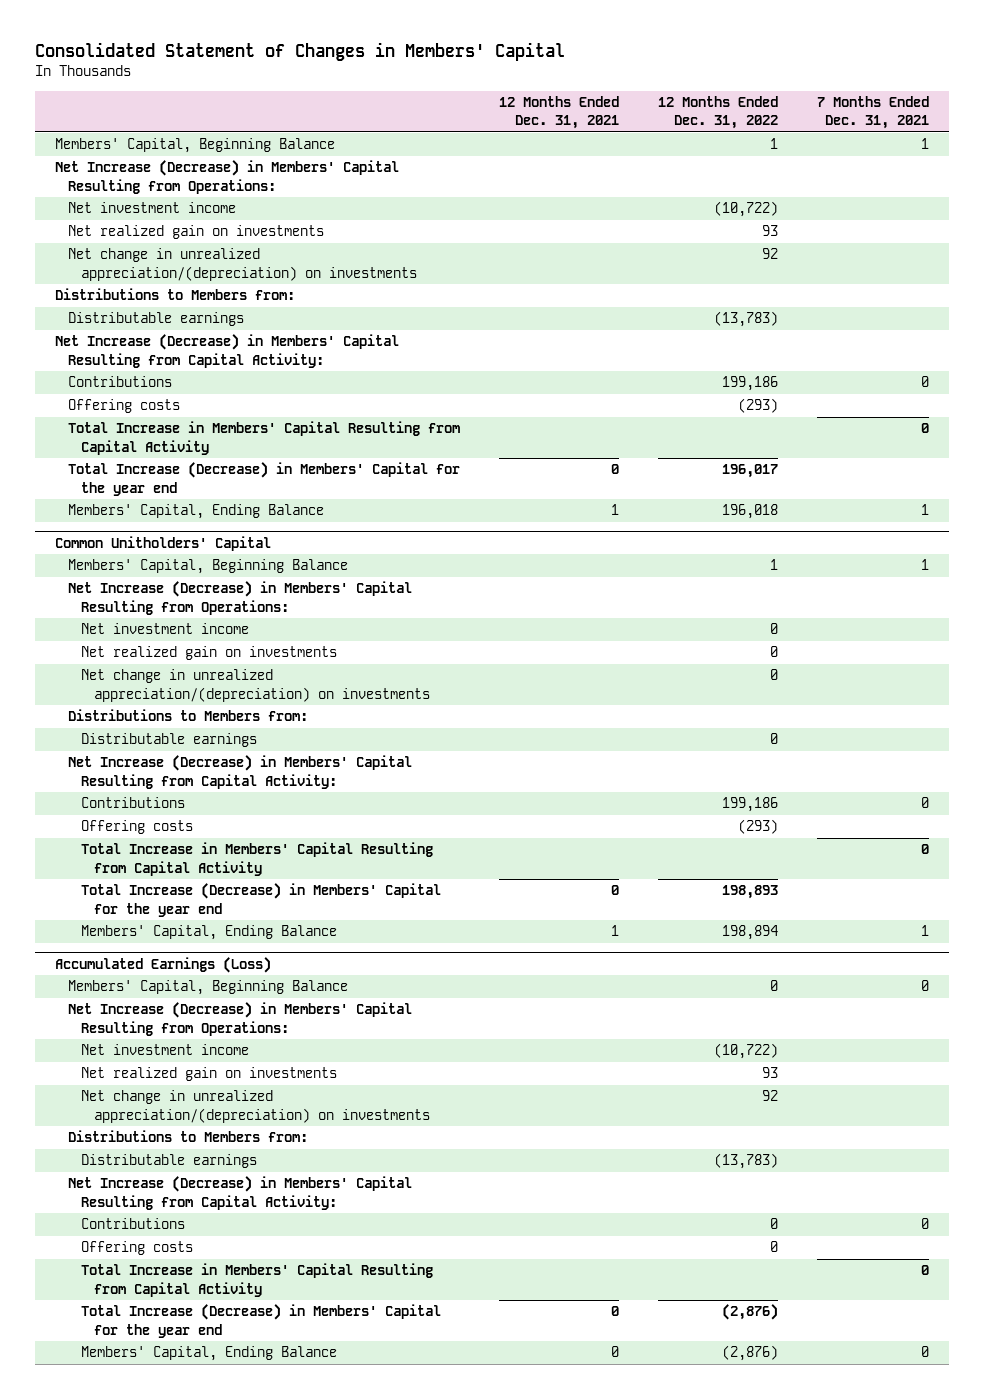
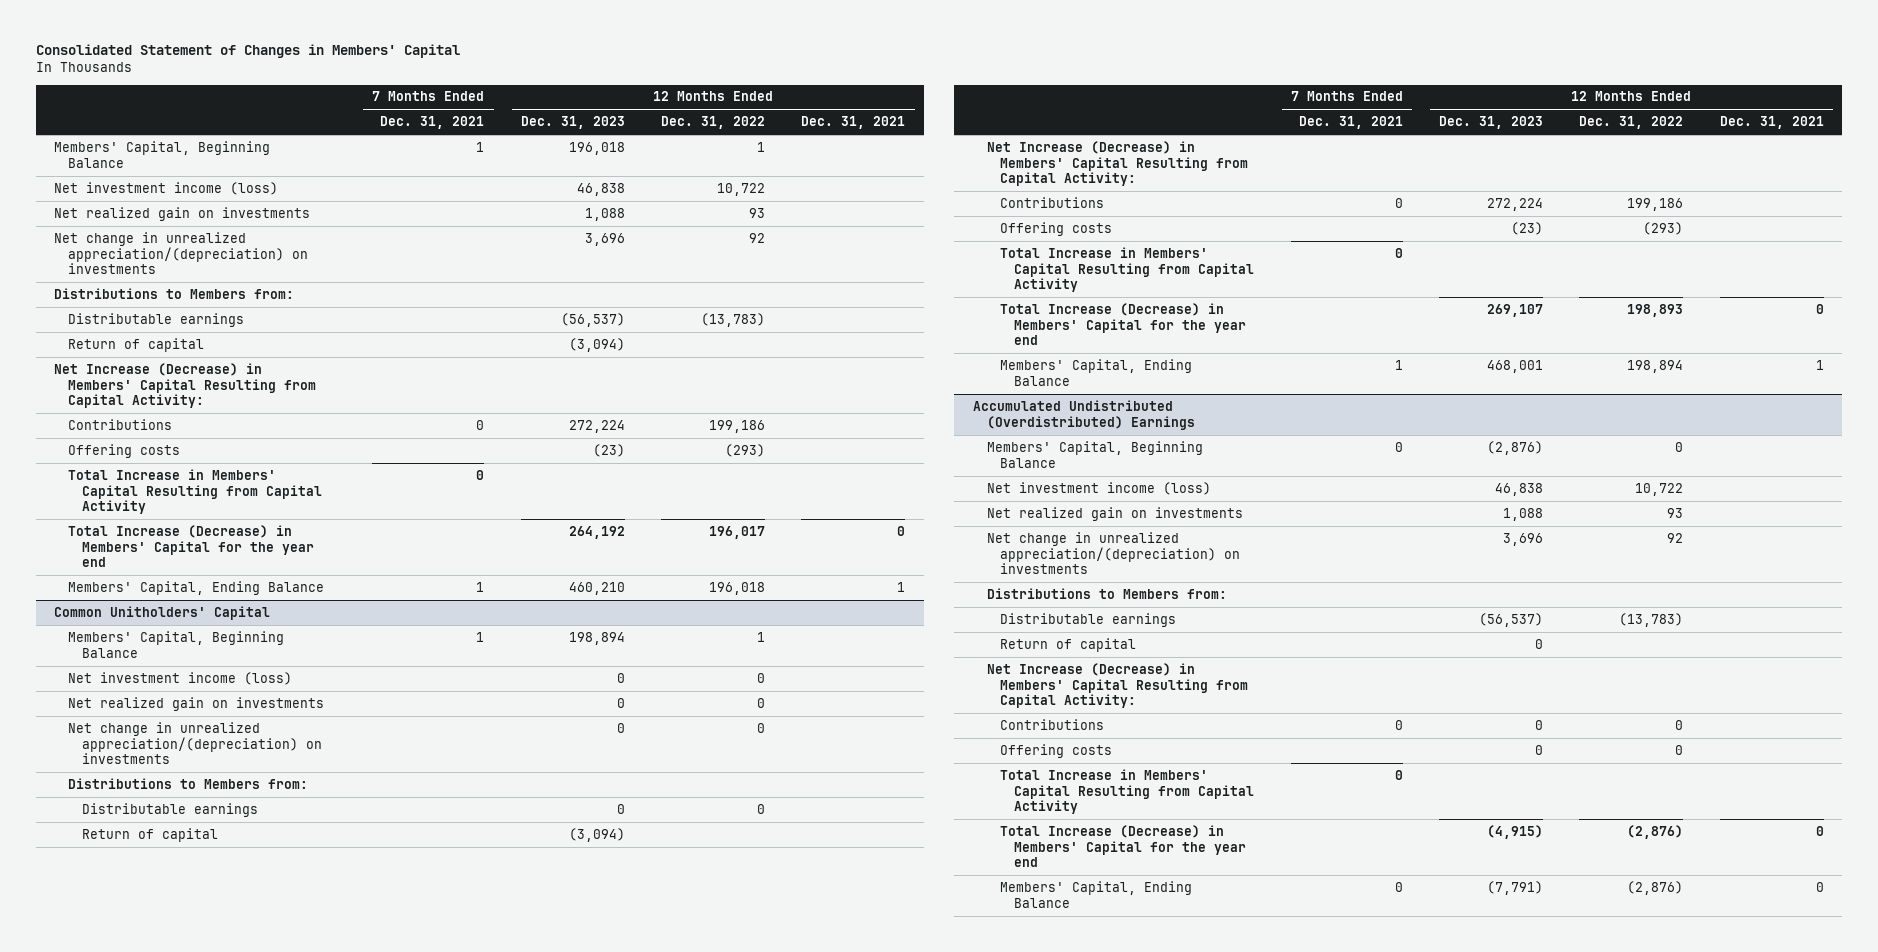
none -> [520,116,625,130] Dec. 31, 2023
[54,160,399,194] Net Increase (Decrease) in Members' Capital Resulting from Operations: -> none
[67,202,236,214] Net investment income -> [54,181,279,195] Net investment income (loss)
[714,201,779,218] (10,722) -> [717,182,766,196] 10,722
none -> [68,337,205,352] Return of capital
[67,581,412,615] Net Increase (Decrease) in Members' Capital Resulting from Operations: -> none
[80,623,249,635] Net investment income -> [68,671,293,685] Net investment income (loss)
none -> [82,827,219,842] Return of capital
[54,956,271,973] Accumulated Earnings (Loss) -> [972,399,1195,430] Accumulated Undistributed (Overdistributed) Earnings
[67,1002,412,1036] Net Increase (Decrease) in Members' Capital Resulting from Operations: -> none
[80,1044,249,1056] Net investment income -> [986,481,1211,495] Net investment income (loss)
[714,1043,779,1060] (10,722) -> [1635,482,1684,496] 10,722
none -> [1000,637,1137,652] Return of capital

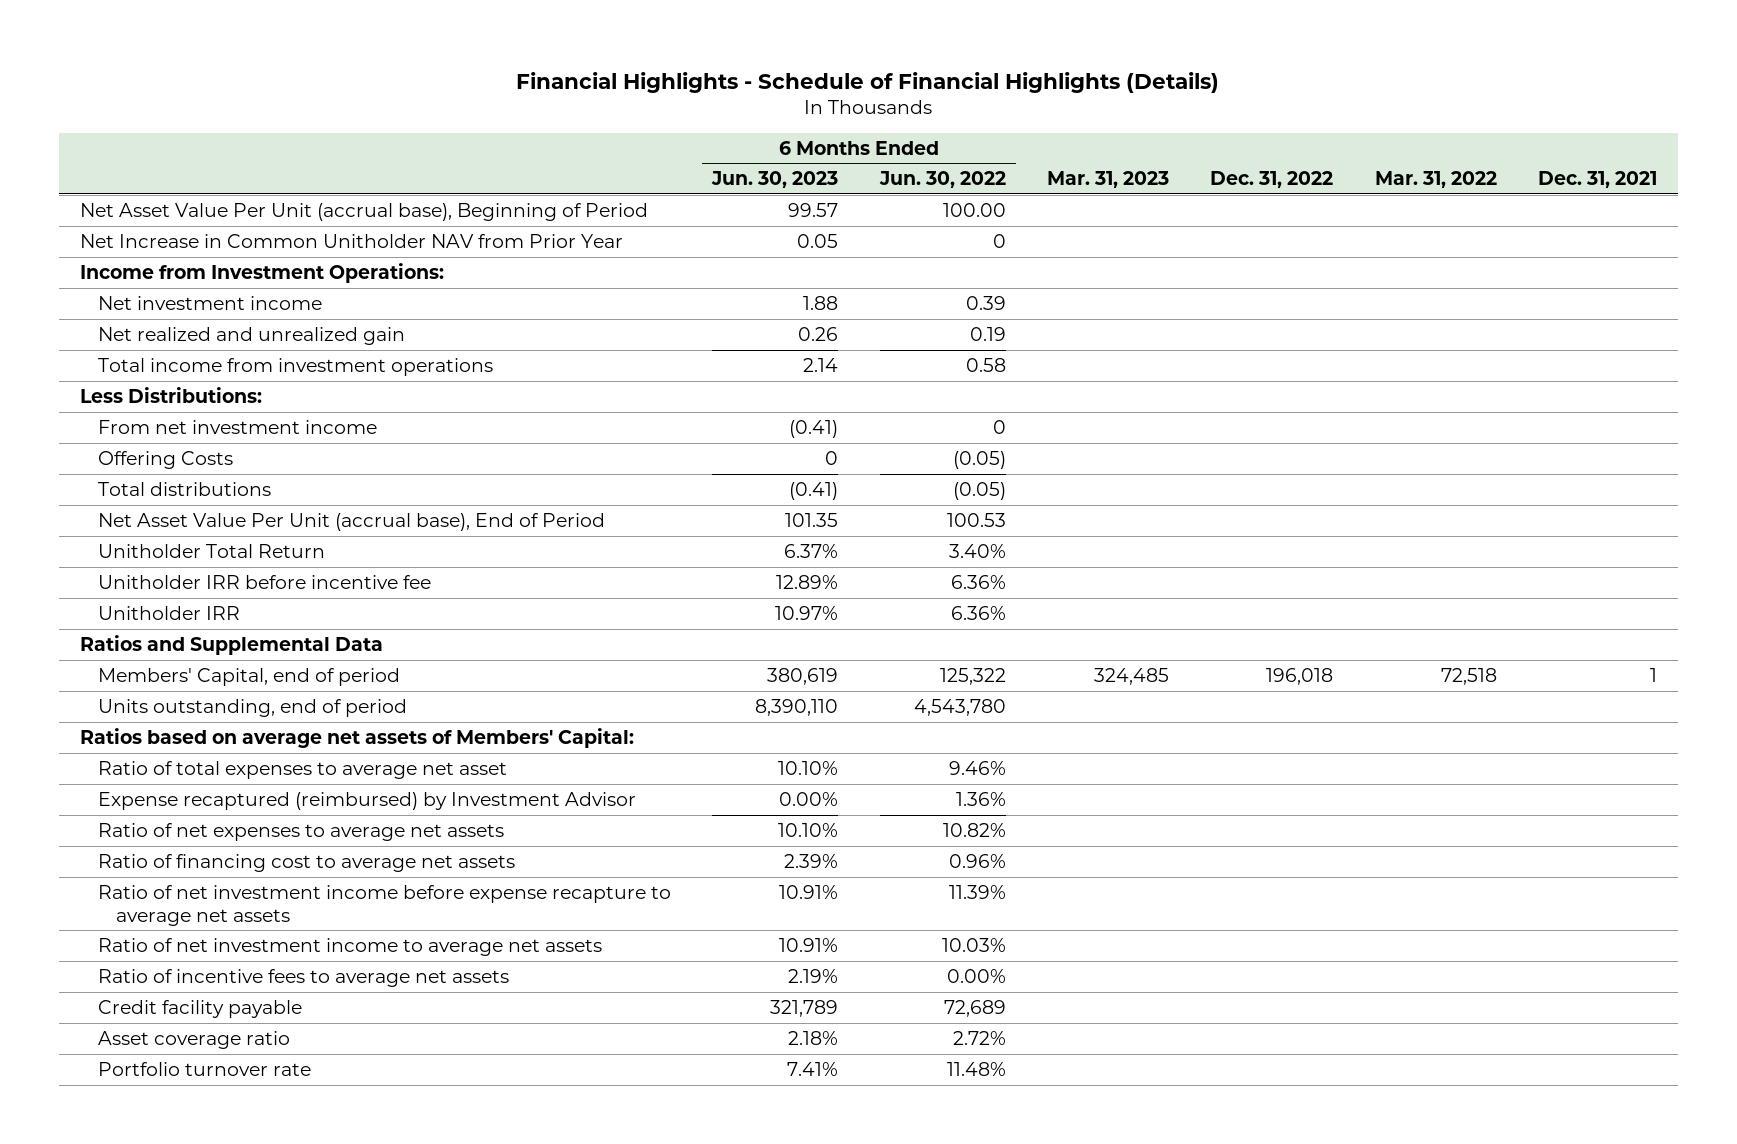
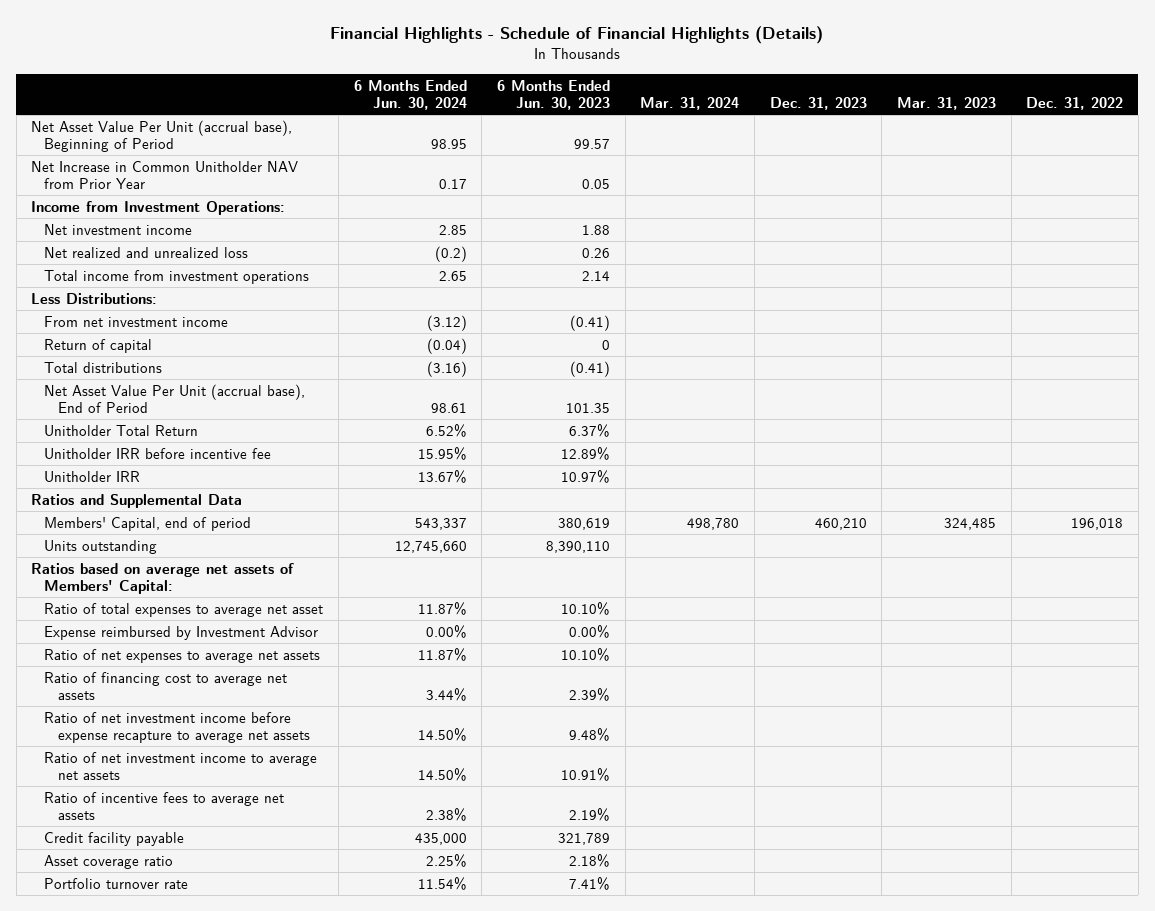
[878,171,1006,189] Jun. 30, 2022 -> none
[1374,171,1497,189] Mar. 31, 2022 -> none
[1538,171,1658,189] Dec. 31, 2021 -> none
none -> [353,79,467,111] 6 Months Ended Jun. 30, 2024
none -> [640,97,740,111] Mar. 31, 2024
none -> [769,97,867,111] Dec. 31, 2023
[97,326,405,345] Net realized and unrealized gain -> [44,246,249,258] Net realized and unrealized loss
[97,450,233,469] Offering Costs -> none
none -> [44,338,153,353] Return of capital
[97,698,407,717] Units outstanding, end of period -> [44,539,158,554] Units outstanding
[97,791,636,810] Expense recaptured (reimbursed) by Investment Advisor -> [44,625,319,640] Expense reimbursed by Investment Advisor
[779,884,839,899] 10.91% -> [569,727,611,741] 9.48%

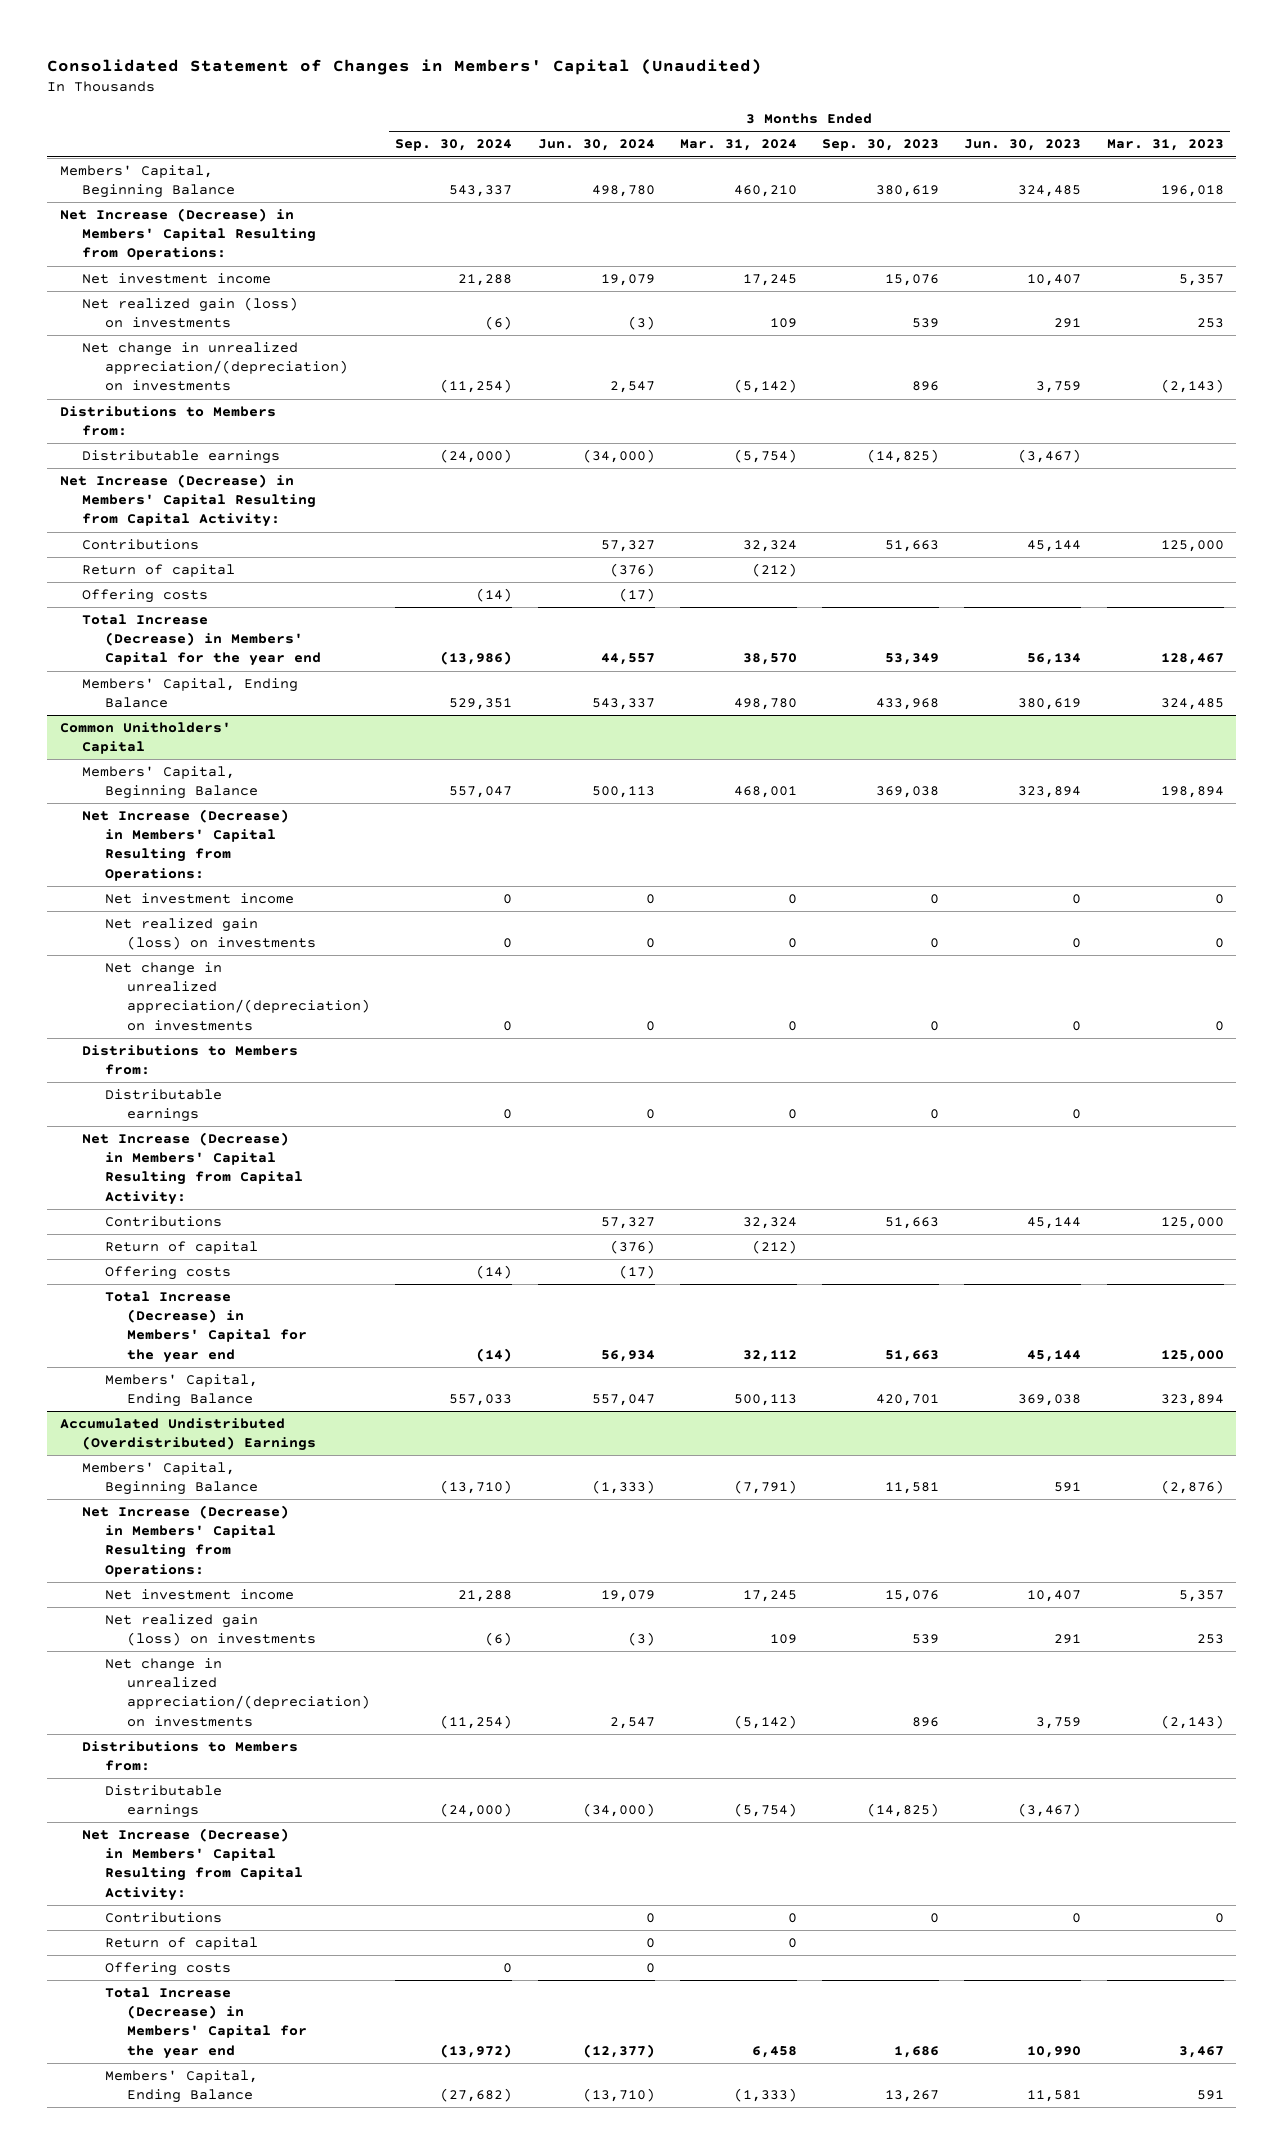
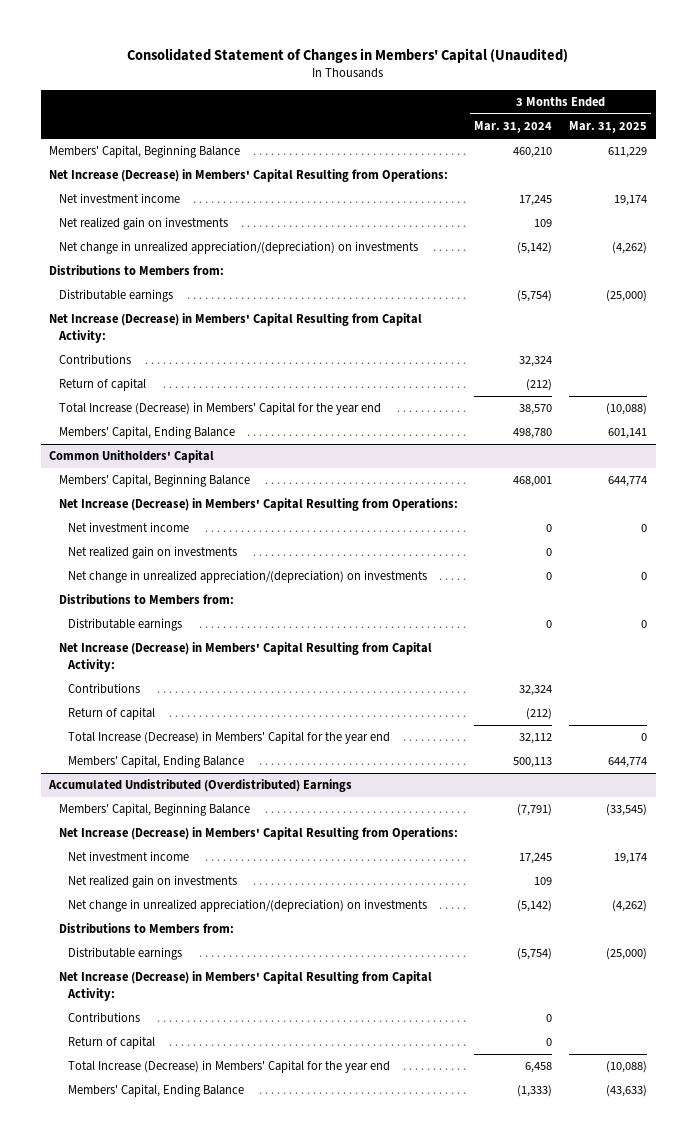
[395,139,513,152] Sep. 30, 2024 -> none
[537,139,655,152] Jun. 30, 2024 -> none
[822,139,940,152] Sep. 30, 2023 -> none
[964,139,1082,152] Jun. 30, 2023 -> none
[1106,139,1224,152] Mar. 31, 2023 -> none
none -> [569,121,648,134] Mar. 31, 2025
[82,297,299,329] Net realized gain (loss) on investments -> [58,217,228,231] Net realized gain on investments
[82,589,209,604] Offering costs -> none
[104,918,316,951] Net realized gain (loss) on investments -> [68,546,238,560] Net realized gain on investments
[104,1266,231,1281] Offering costs -> none
[104,1614,316,1647] Net realized gain (loss) on investments -> [68,875,238,889] Net realized gain on investments
[104,1962,231,1977] Offering costs -> none

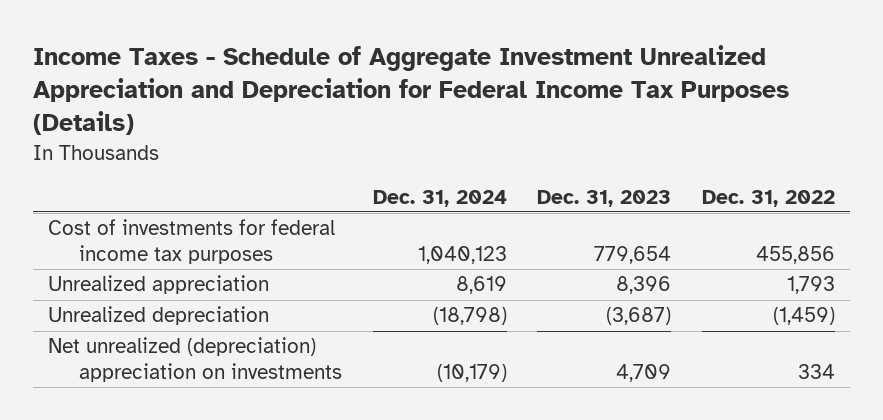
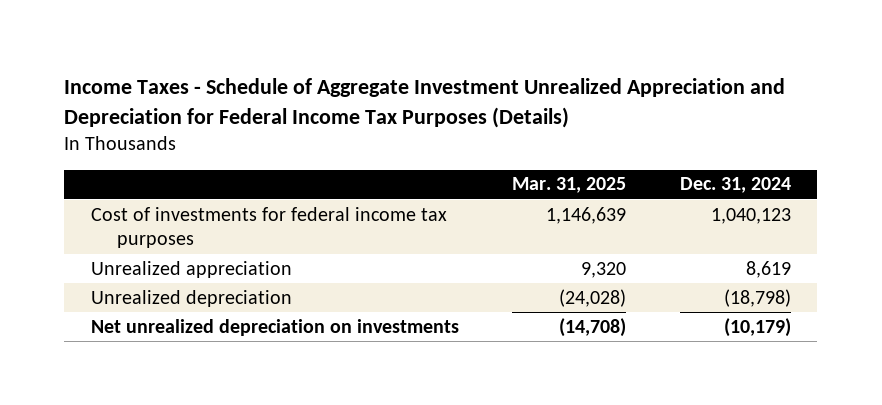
[537,189,672,207] Dec. 31, 2023 -> none
[701,189,835,207] Dec. 31, 2022 -> none
none -> [512,177,627,194] Mar. 31, 2025
[47,337,342,382] Net unrealized (depreciation) appreciation on investments -> [91,318,460,336] Net unrealized depreciation on investments

